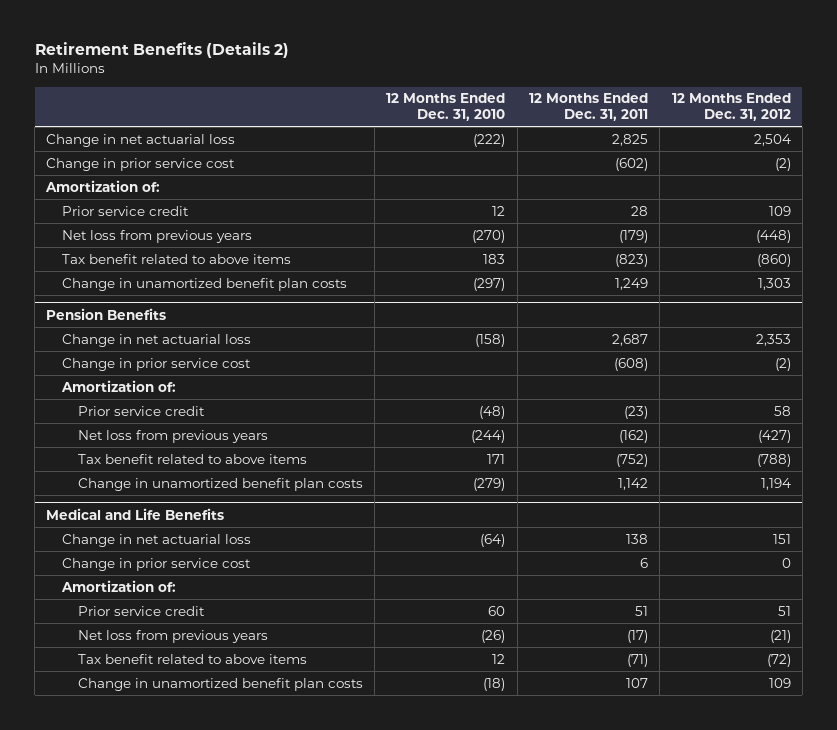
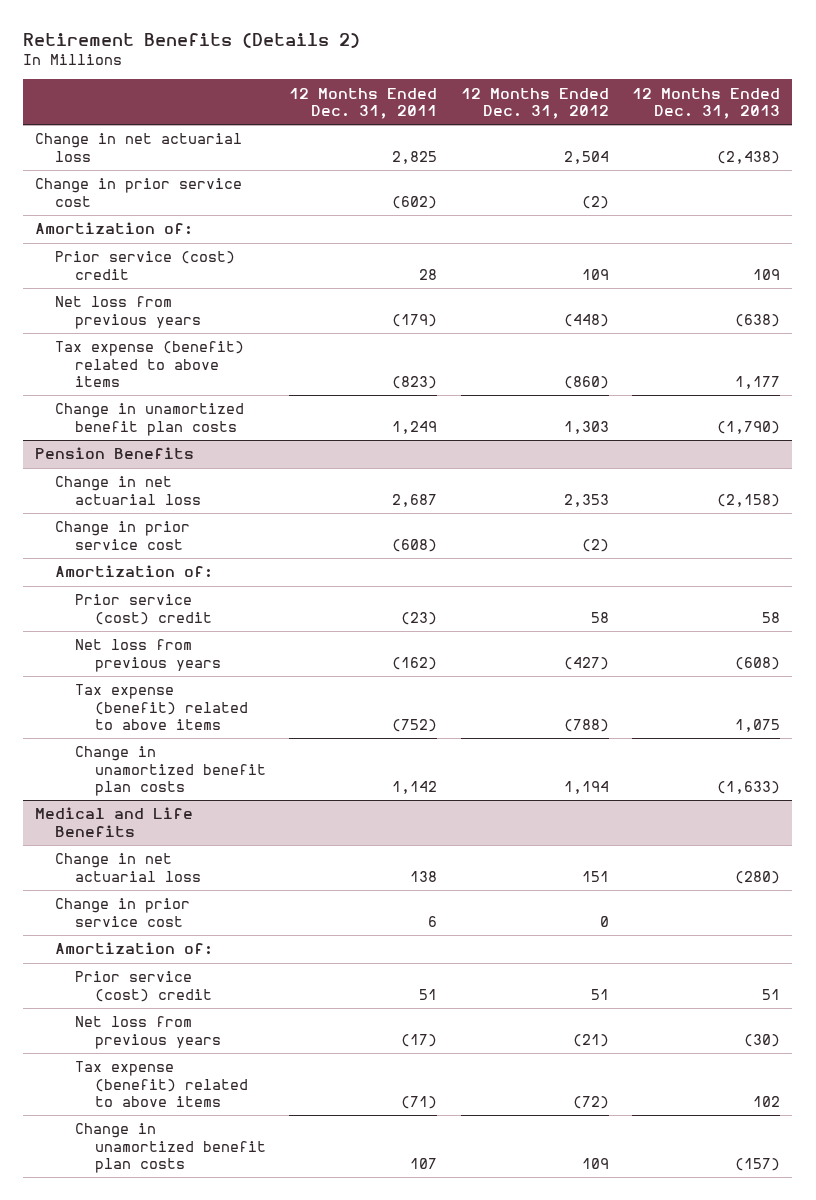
[386,93,506,121] 12 Months Ended Dec. 31, 2010 -> none
none -> [632,87,781,119] 12 Months Ended Dec. 31, 2013
[62,205,190,216] Prior service credit -> [55,251,236,280] Prior service (cost) credit
[62,253,292,264] Tax benefit related to above items -> [55,341,245,387] Tax expense (benefit) related to above items
[77,405,205,416] Prior service credit -> [74,594,212,625] Prior service (cost) credit
[77,453,307,464] Tax benefit related to above items -> [74,684,248,730] Tax expense (benefit) related to above items
[77,605,205,616] Prior service credit -> [74,971,212,1002] Prior service (cost) credit
[77,653,307,664] Tax benefit related to above items -> [74,1061,248,1107] Tax expense (benefit) related to above items

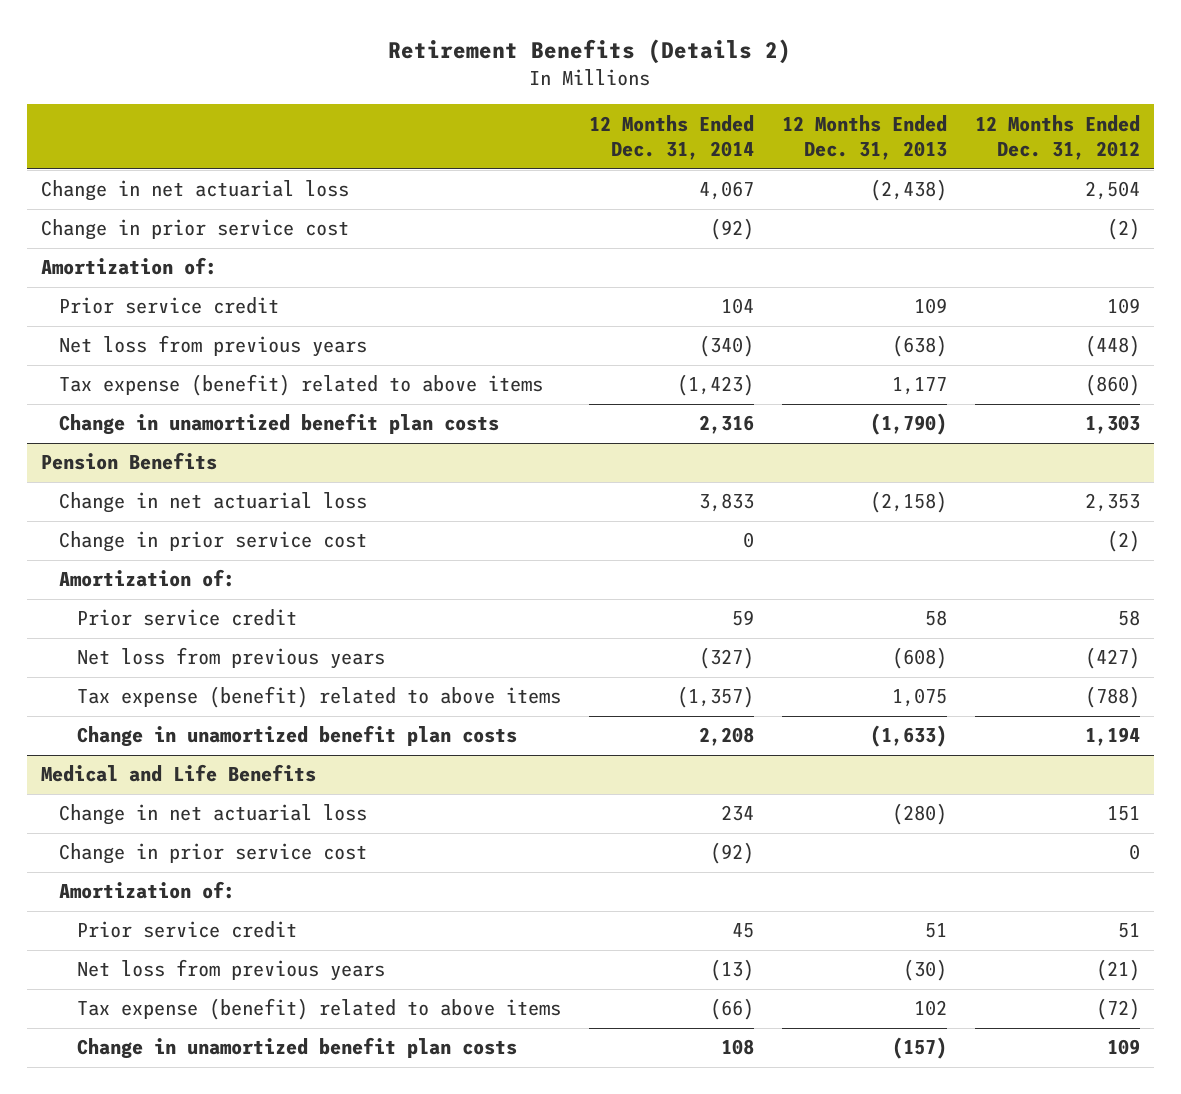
[289,87,438,119] 12 Months Ended Dec. 31, 2011 -> none
none -> [588,114,754,161] 12 Months Ended Dec. 31, 2014
[55,251,236,280] Prior service (cost) credit -> [59,297,280,315] Prior service credit
[74,594,212,625] Prior service (cost) credit -> [76,609,297,627] Prior service credit
[74,971,212,1002] Prior service (cost) credit -> [76,921,297,939] Prior service credit

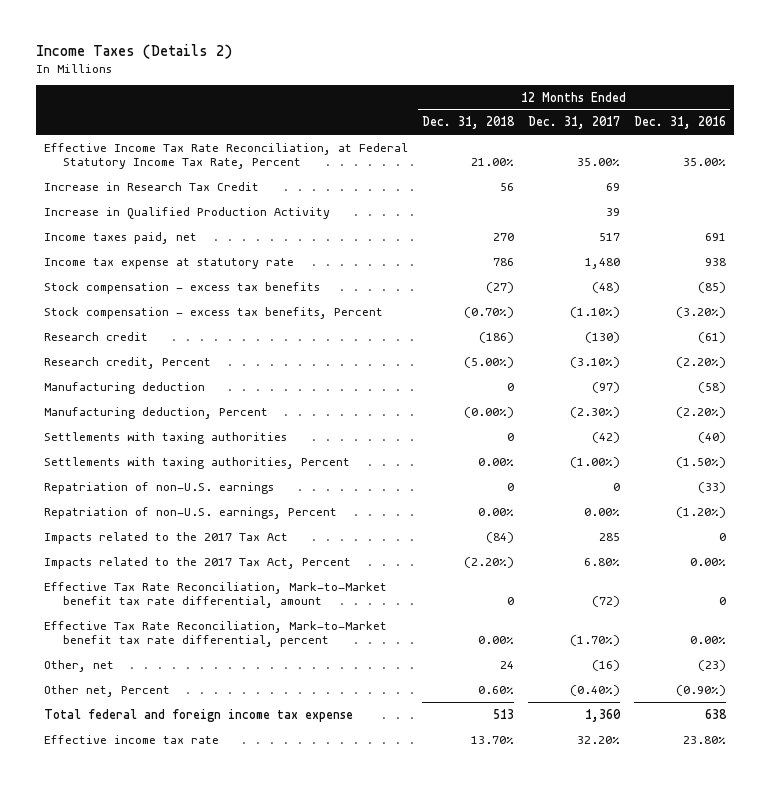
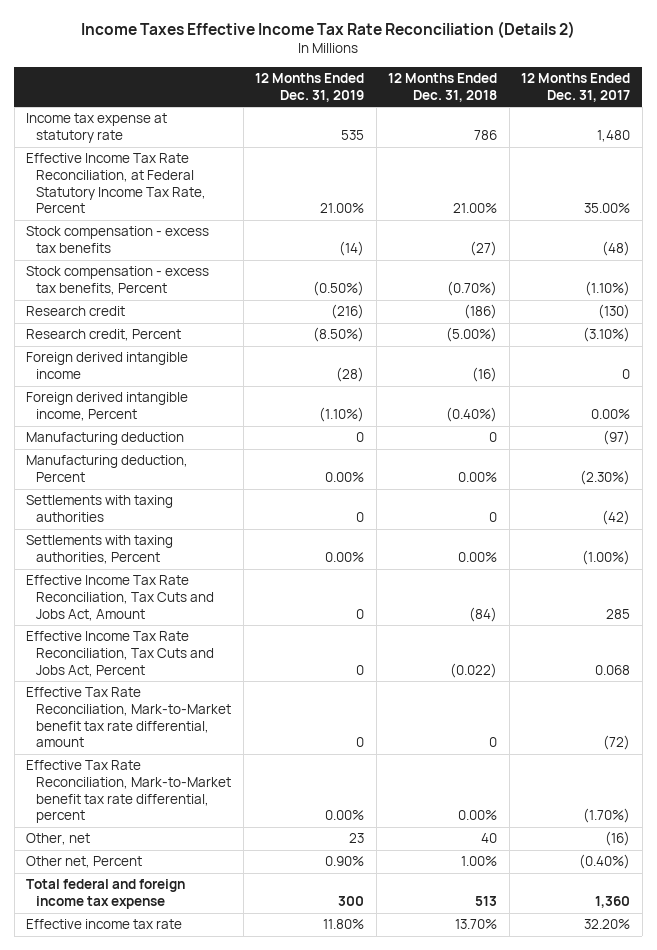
[36,43,233,59] Income Taxes (Details 2) -> [81,21,576,39] Income Taxes Effective Income Tax Rate Reconciliation (Details 2)
[634,116,727,130] Dec. 31, 2016 -> none
none -> [255,72,365,102] 12 Months Ended Dec. 31, 2019
[43,181,259,191] Increase in Research Tax Credit -> none
[43,206,330,219] Increase in Qualified Production Activity -> none
[43,231,197,244] Income taxes paid, net -> none
[43,142,408,170] Effective Income Tax Rate Reconciliation, at Federal Statutory Income Tax Rate, Percent -> [26,153,207,214] Effective Income Tax Rate Reconciliation, at Federal Statutory Income Tax Rate, Percent
none -> [26,352,189,380] Foreign derived intangible income
none -> [26,392,189,422] Foreign derived intangible income, Percent
[463,406,514,418] (0.00%) -> [458,472,498,483] 0.00%
[43,481,274,494] Repatriation of non-U.S. earnings -> none
[43,506,337,519] Repatriation of non-U.S. earnings, Percent -> none
[43,556,351,569] Impacts related to the 2017 Tax Act, Percent -> none
[43,531,288,544] Impacts related to the 2017 Tax Act -> [26,575,215,621] Effective Income Tax Rate Reconciliation, Tax Cuts and Jobs Act, Amount
none -> [26,631,215,677] Effective Income Tax Rate Reconciliation, Tax Cuts and Jobs Act, Percent
[499,660,514,669] 24 -> [481,833,498,844] 40
[477,685,514,694] 0.60% -> [461,856,498,867] 1.00%

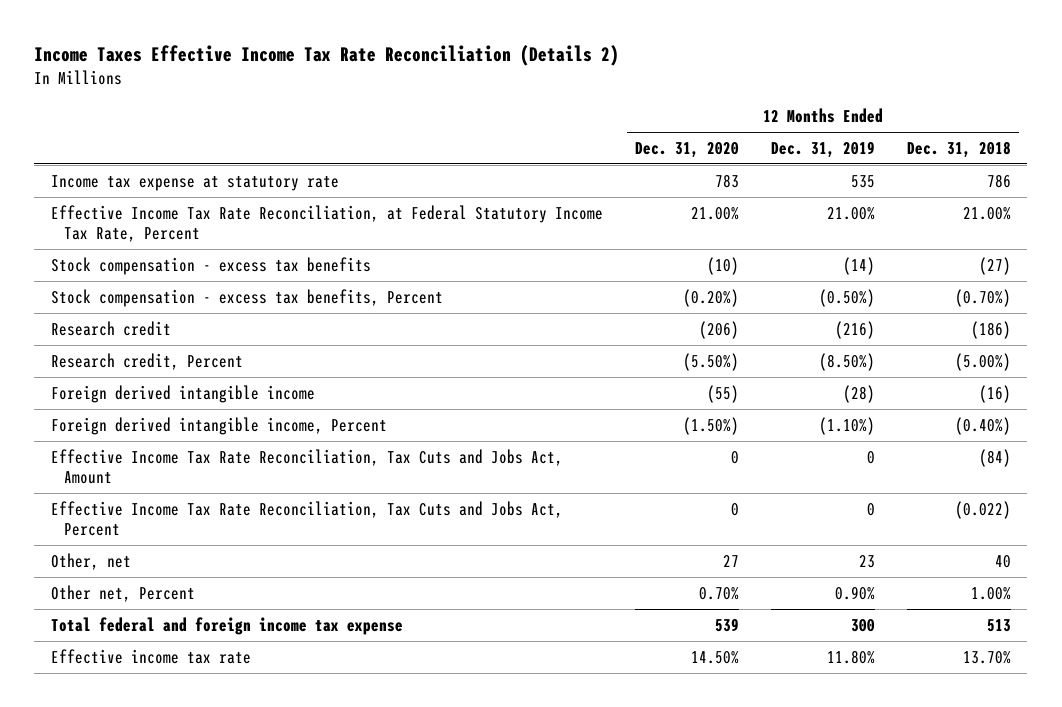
[521,72,631,102] 12 Months Ended Dec. 31, 2017 -> none
none -> [634,141,739,158] Dec. 31, 2020
[26,432,185,446] Manufacturing deduction -> none
[26,455,189,483] Manufacturing deduction, Percent -> none
[26,495,174,523] Settlements with taxing authorities -> none
[26,535,174,565] Settlements with taxing authorities, Percent -> none
[26,687,232,748] Effective Tax Rate Reconciliation, Mark-to-Market benefit tax rate differential, amount -> none
[26,760,232,824] Effective Tax Rate Reconciliation, Mark-to-Market benefit tax rate differential, percent -> none

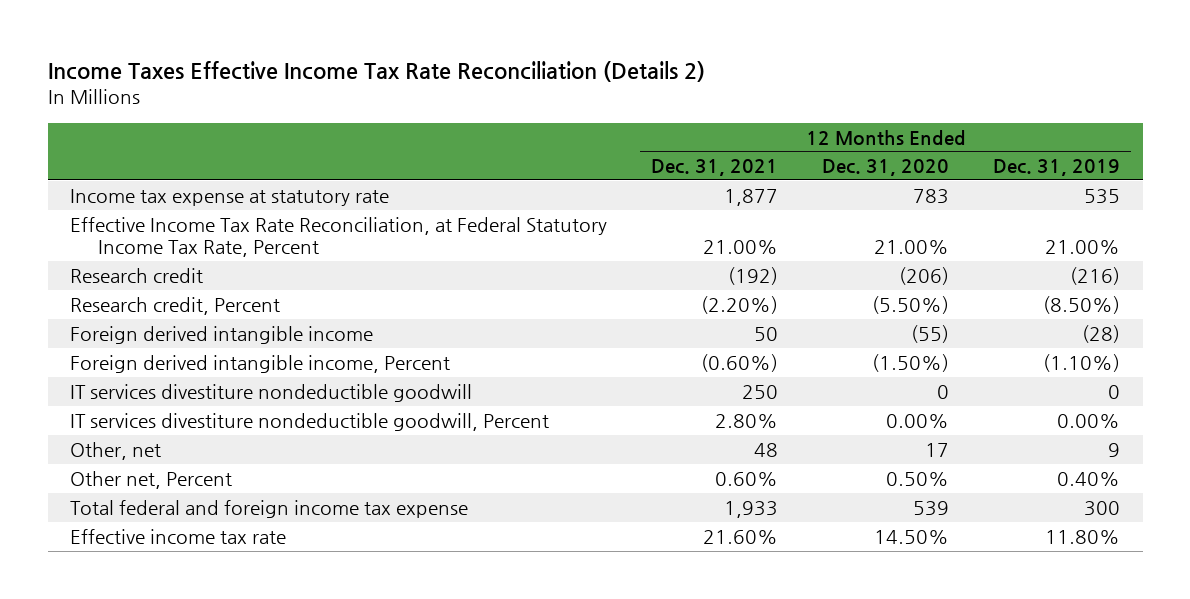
[907,140,1012,158] Dec. 31, 2018 -> none
none -> [651,159,779,177] Dec. 31, 2021
[50,256,371,275] Stock compensation - excess tax benefits -> none
[50,288,443,307] Stock compensation - excess tax benefits, Percent -> none
[50,448,563,484] Effective Income Tax Rate Reconciliation, Tax Cuts and Jobs Act, Amount -> none
[50,500,563,536] Effective Income Tax Rate Reconciliation, Tax Cuts and Jobs Act, Percent -> none
none -> [69,383,472,402] IT services divestiture nondeductible goodwill
none -> [69,412,549,431] IT services divestiture nondeductible goodwill, Percent
[722,554,739,567] 27 -> [925,442,950,457] 17
[858,554,875,568] 23 -> [1108,442,1121,457] 9
[698,586,739,600] 0.70% -> [886,471,950,486] 0.50%
[834,585,875,600] 0.90% -> [1057,471,1121,486] 0.40%

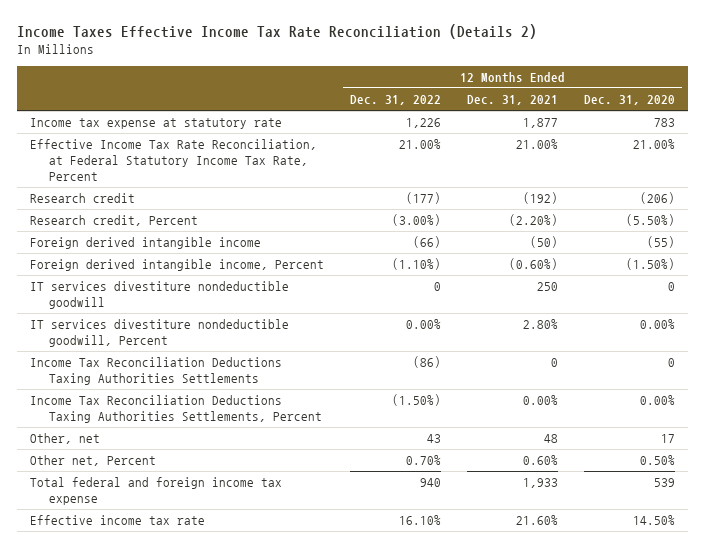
[993,159,1121,177] Dec. 31, 2019 -> none
none -> [349,95,441,106] Dec. 31, 2022
[754,326,779,341] 50 -> [530,236,559,249] (50)
none -> [29,357,282,385] Income Tax Reconciliation Deductions Taxing Authorities Settlements
none -> [29,395,322,423] Income Tax Reconciliation Deductions Taxing Authorities Settlements, Percent

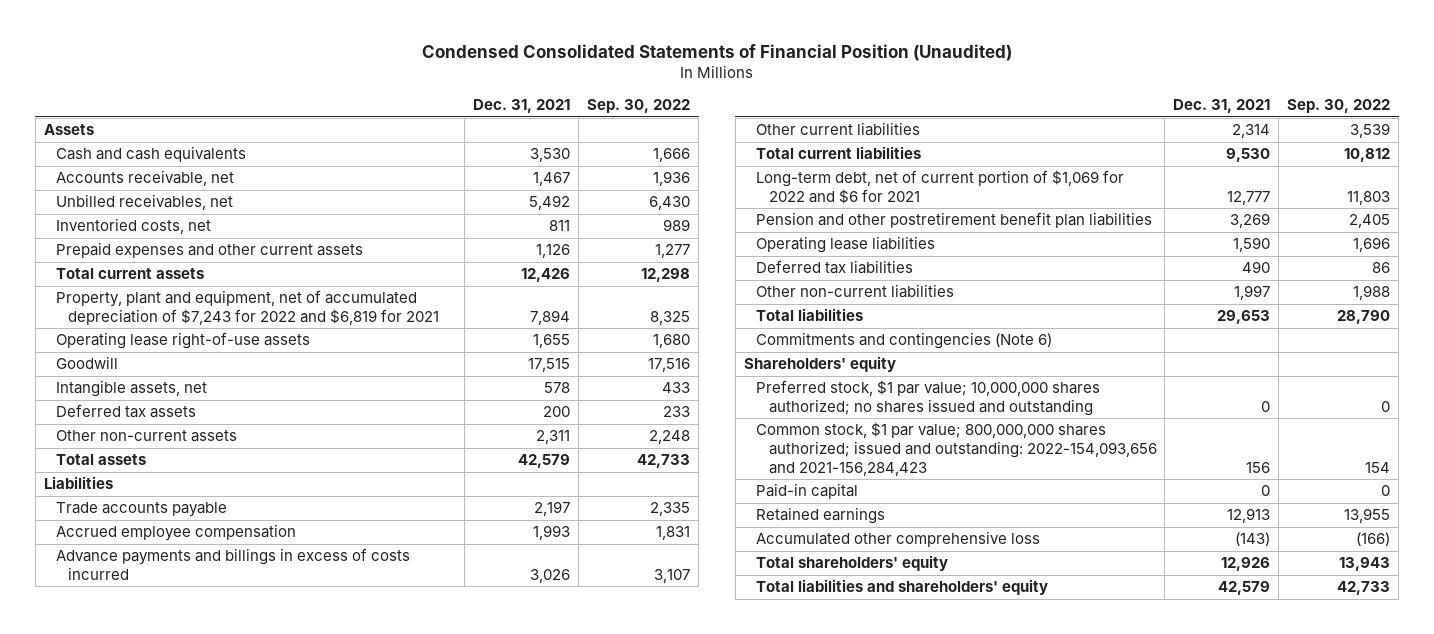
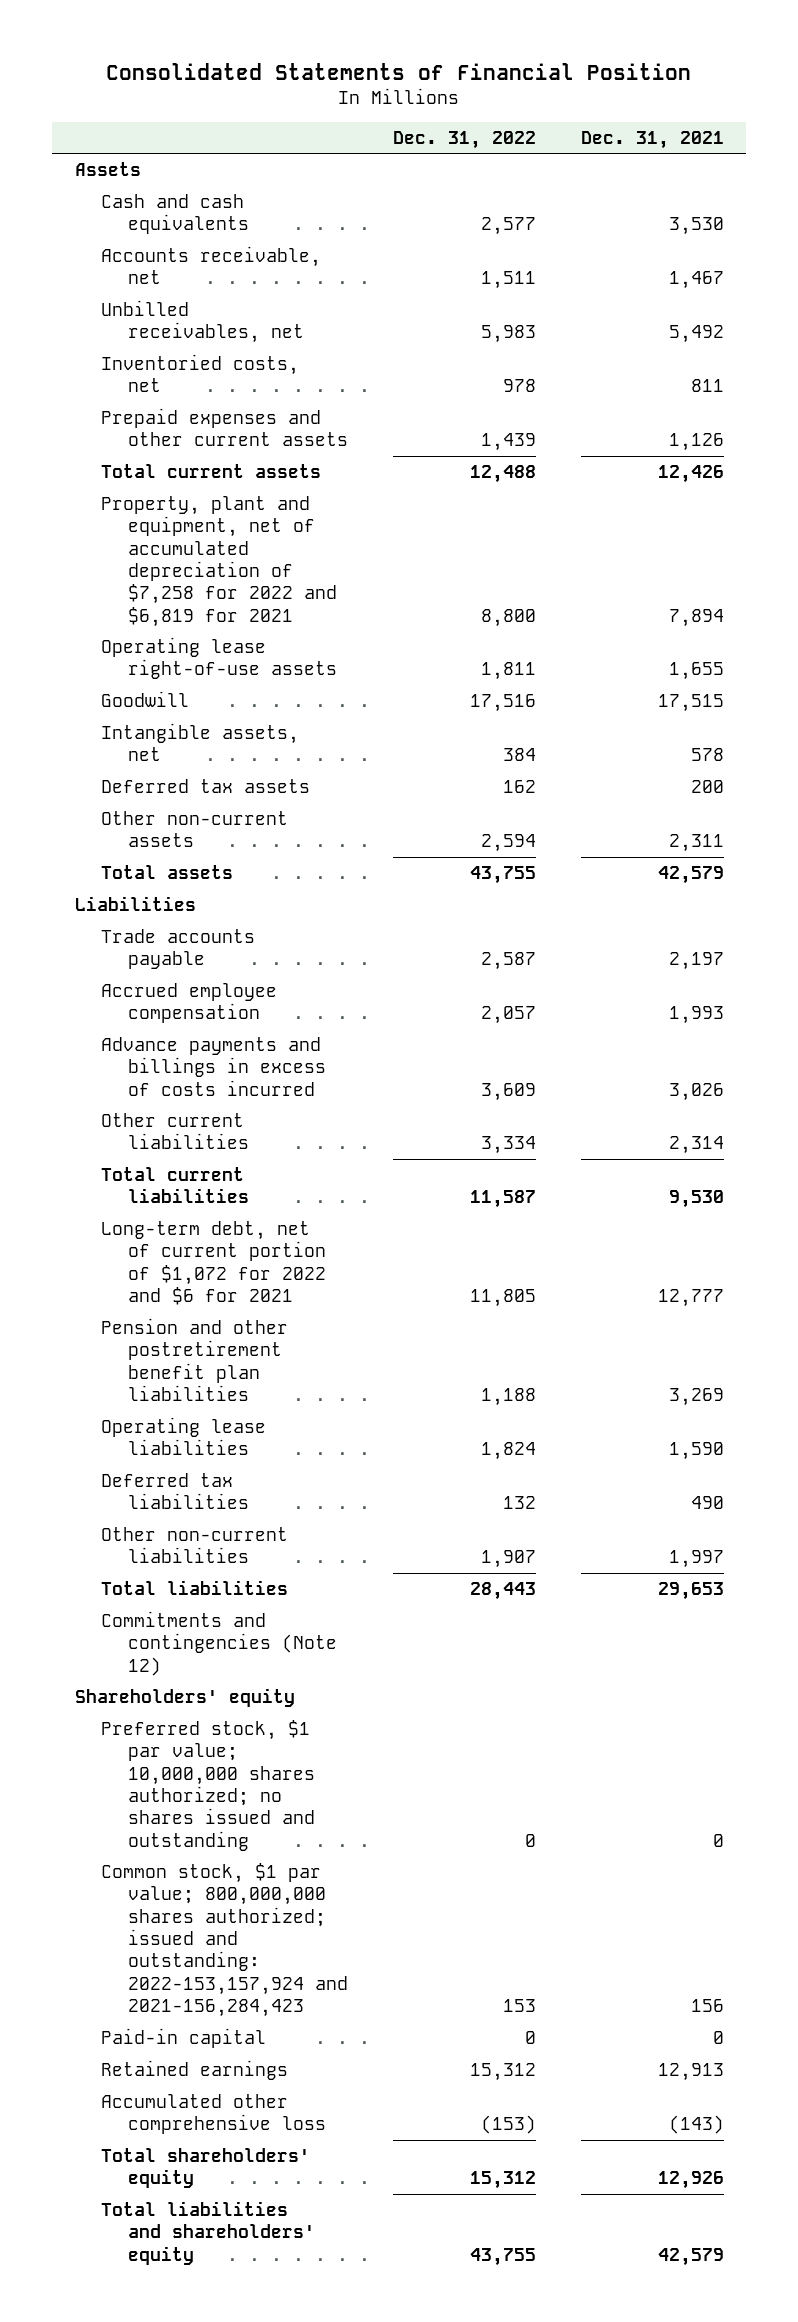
[421,44,1012,62] Condensed Consolidated Statements of Financial Position (Unaudited) -> [106,62,692,80] Consolidated Statements of Financial Position
[587,99,691,114] Sep. 30, 2022 -> none
none -> [392,130,536,149] Dec. 31, 2022
[56,290,440,325] Property, plant and equipment, net of accumulated depreciation of $7,243 for 2022 and $6,819 for 2021 -> [101,496,337,627] Property, plant and equipment, net of accumulated depreciation of $7,258 for 2022 and $6,819 for 2021
[756,170,1125,204] Long-term debt, net of current portion of $1,069 for 2022 and $6 for 2021 -> [101,1221,326,1306] Long-term debt, net of current portion of $1,072 for 2022 and $6 for 2021
[756,332,1053,350] Commitments and contingencies (Note 6) -> [101,1611,337,1676] Commitments and contingencies (Note 12)
[756,422,1157,476] Common stock, $1 par value; 800,000,000 shares authorized; issued and outstanding: 2022-154,093,656 and 2021-156,284,423 -> [101,1863,348,2018] Common stock, $1 par value; 800,000,000 shares authorized; issued and outstanding: 2022-153,157,924 and 2021-156,284,423

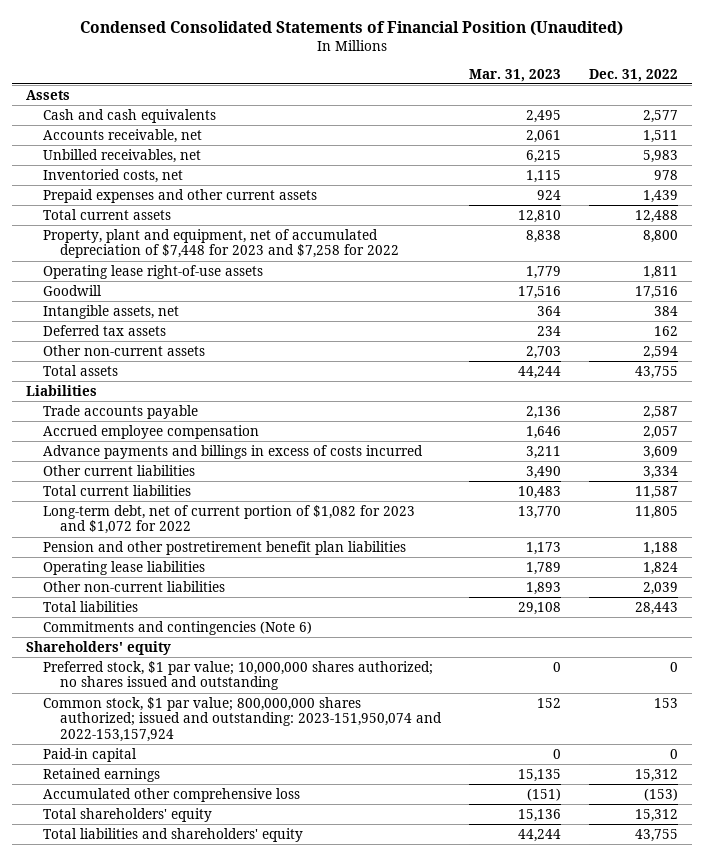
[106,62,692,80] Consolidated Statements of Financial Position -> [79,20,623,36] Condensed Consolidated Statements of Financial Position (Unaudited)
[580,130,724,149] Dec. 31, 2021 -> none
none -> [469,68,562,82] Mar. 31, 2023
[101,496,337,627] Property, plant and equipment, net of accumulated depreciation of $7,258 for 2022 and $6,819 for 2021 -> [43,228,400,259] Property, plant and equipment, net of accumulated depreciation of $7,448 for 2023 and $7,258 for 2022
[101,1221,326,1306] Long-term debt, net of current portion of $1,072 for 2022 and $6 for 2021 -> [43,504,416,535] Long-term debt, net of current portion of $1,082 for 2023 and $1,072 for 2022
[101,1473,249,1510] Deferred tax liabilities -> none
[480,1550,536,1569] 1,907 -> [642,581,678,595] 2,039
[101,1611,337,1676] Commitments and contingencies (Note 12) -> [43,620,313,635] Commitments and contingencies (Note 6)
[101,1863,348,2018] Common stock, $1 par value; 800,000,000 shares authorized; issued and outstanding: 2022-153,157,924 and 2021-156,284,423 -> [43,696,443,743] Common stock, $1 par value; 800,000,000 shares authorized; issued and outstanding: 2023-151,950,074 and 2022-153,157,924

